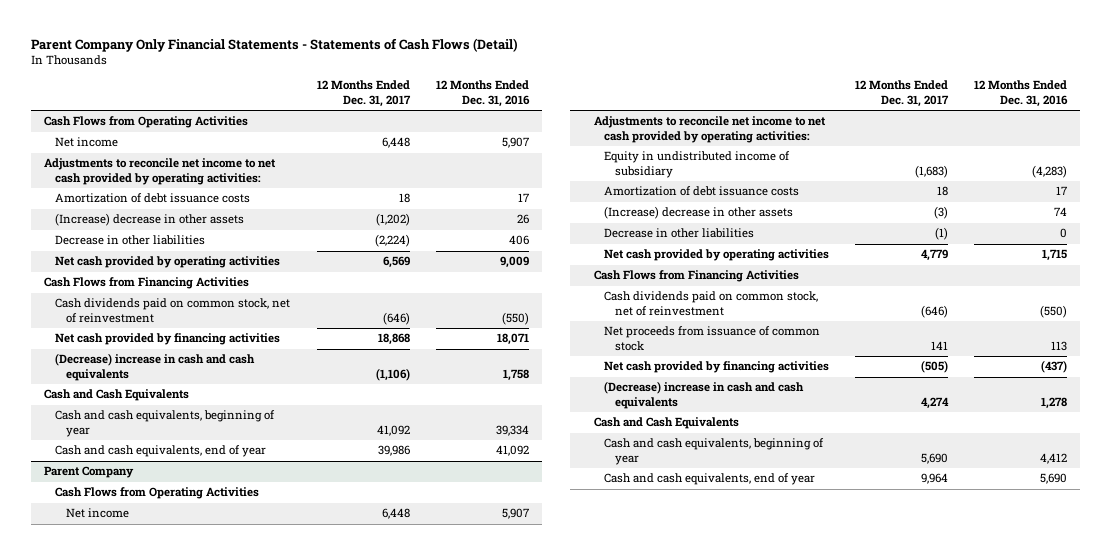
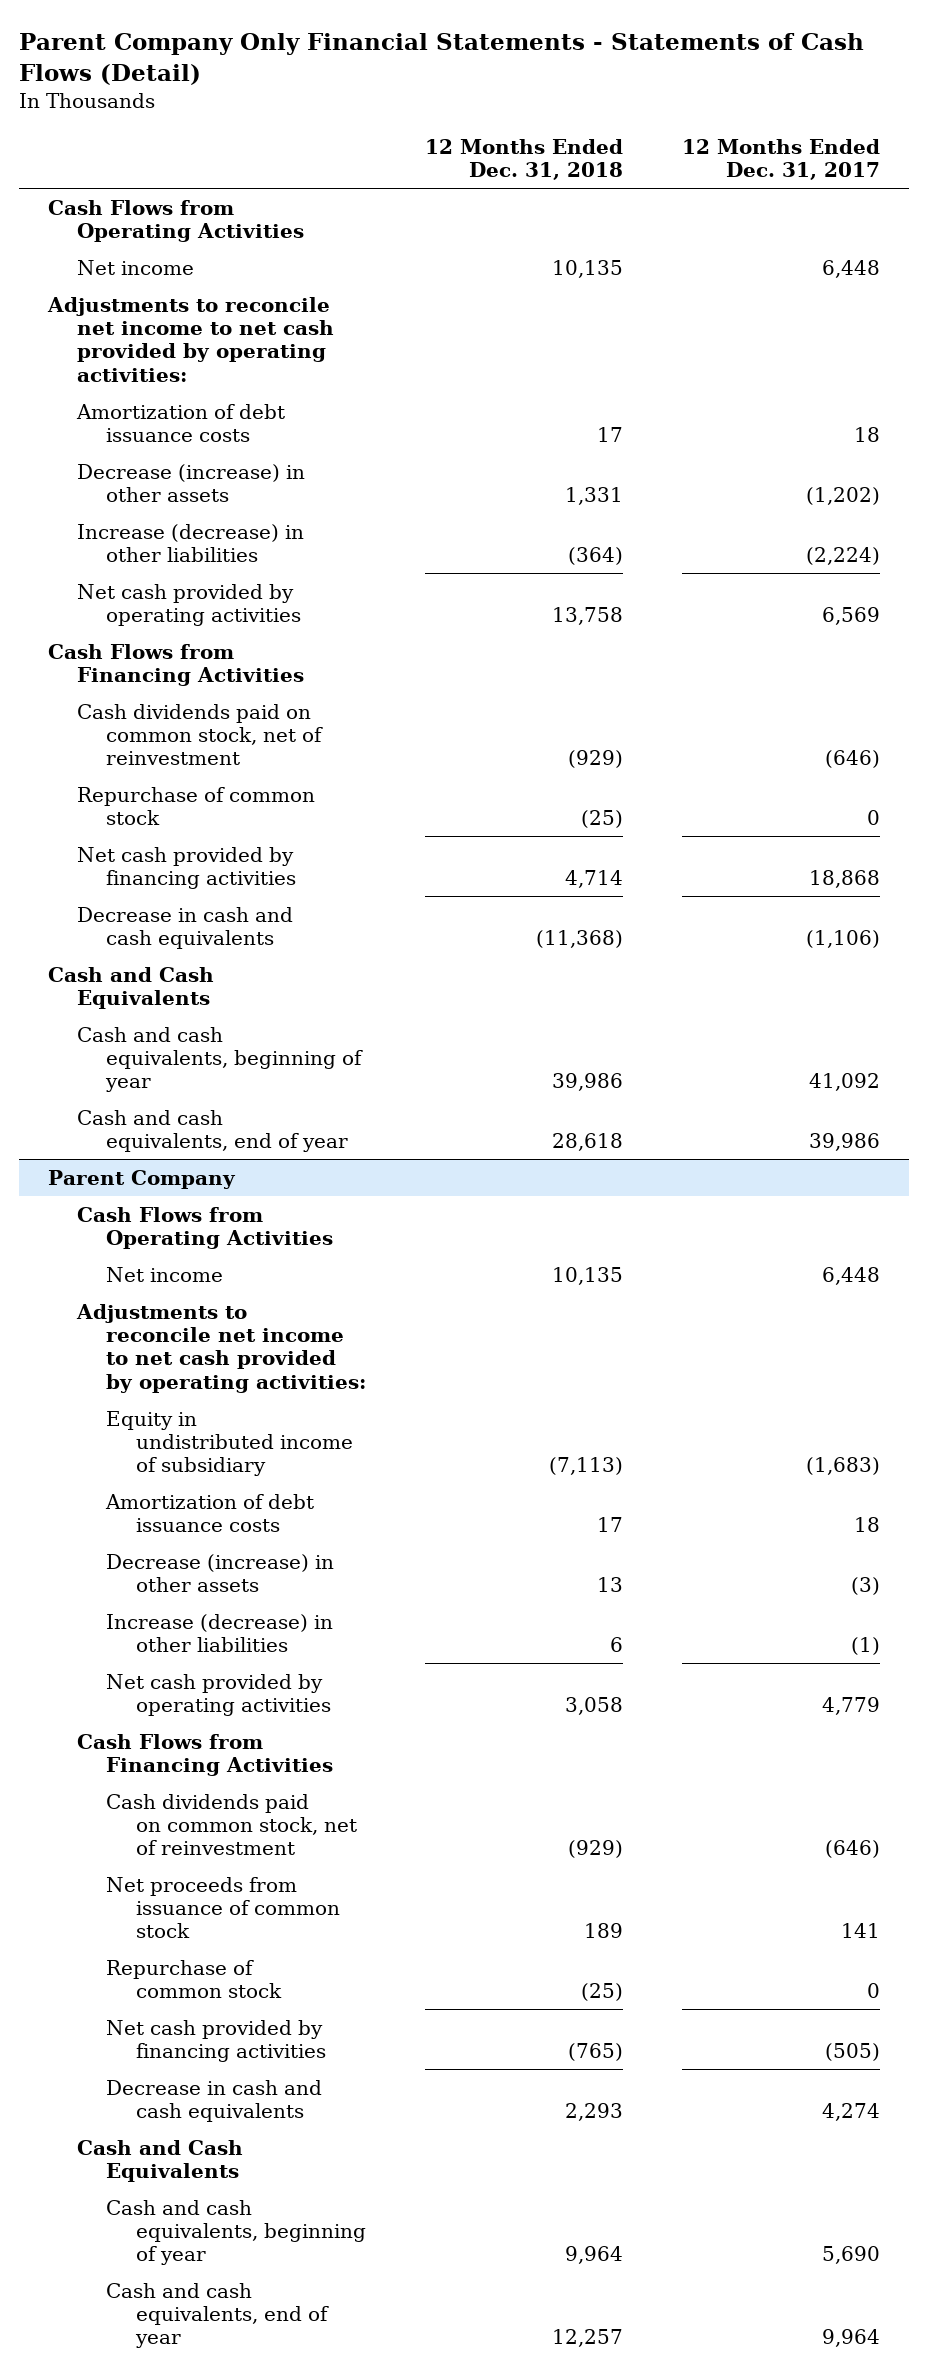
[435,80,530,107] 12 Months Ended Dec. 31, 2016 -> none
none -> [425,138,624,181] 12 Months Ended Dec. 31, 2018
[54,213,244,227] (Increase) decrease in other assets -> [77,463,306,502] Decrease (increase) in other assets
[54,235,205,246] Decrease in other liabilities -> [77,523,305,562] Increase (decrease) in other liabilities
none -> [77,786,316,825] Repurchase of common stock
[54,353,255,381] (Decrease) increase in cash and cash equivalents -> [77,906,294,949] Decrease in cash and cash equivalents
[604,206,794,220] (Increase) decrease in other assets -> [106,1553,335,1592] Decrease (increase) in other assets
[604,228,755,239] Decrease in other liabilities -> [106,1613,334,1652] Increase (decrease) in other liabilities
none -> [106,1959,282,1998] Repurchase of common stock
[604,381,805,409] (Decrease) increase in cash and cash equivalents -> [106,2079,323,2122] Decrease in cash and cash equivalents

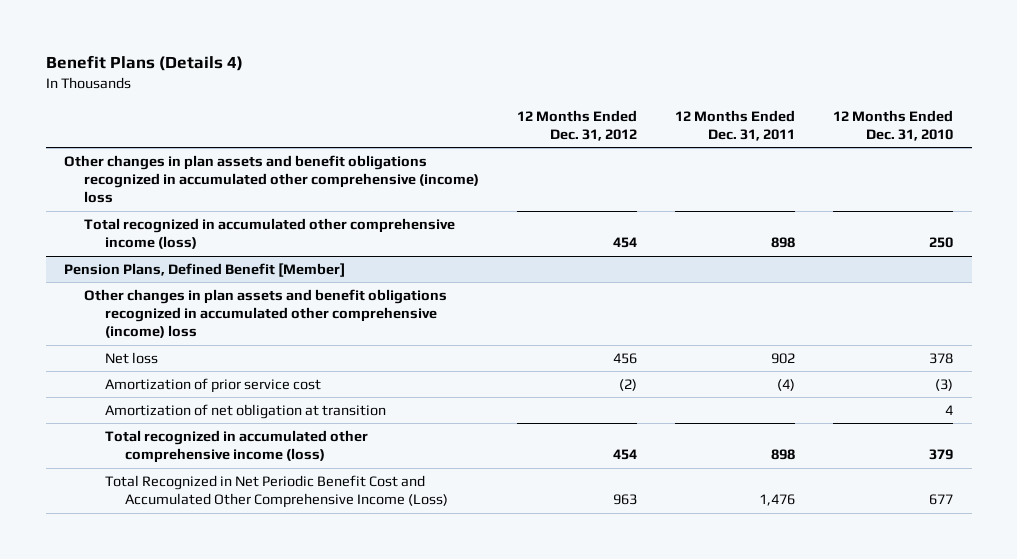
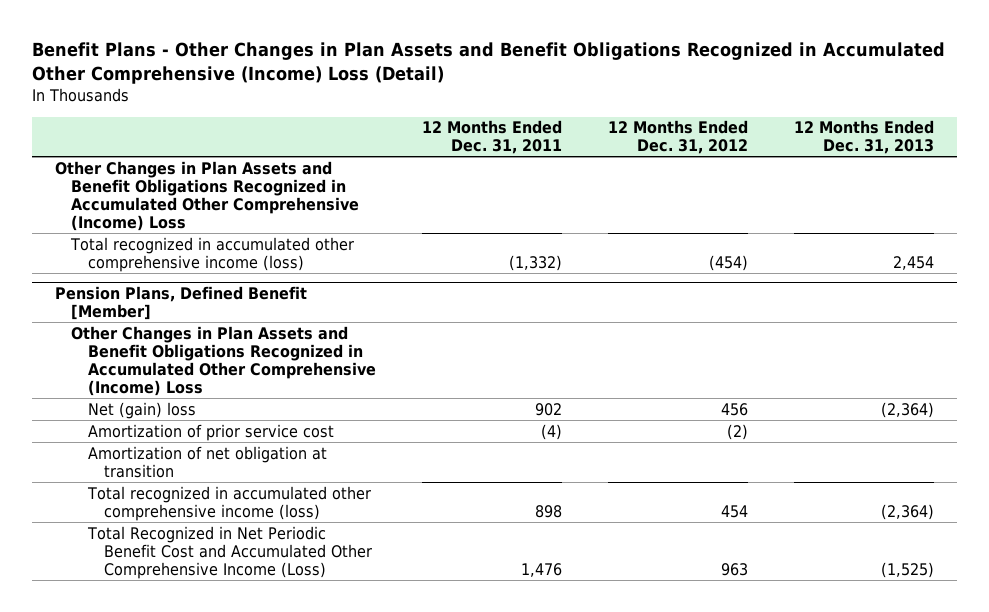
[45,55,243,72] Benefit Plans (Details 4) -> [32,42,946,85] Benefit Plans - Other Changes in Plan Assets and Benefit Obligations Recognized in Accumulated Other Comprehensive (Income) Loss (Detail)
[832,109,953,141] 12 Months Ended Dec. 31, 2010 -> none
none -> [793,120,934,155] 12 Months Ended Dec. 31, 2013
[64,154,480,204] Other changes in plan assets and benefit obligations recognized in accumulated other comprehensive (income) loss -> [55,160,360,231] Other Changes in Plan Assets and Benefit Obligations Recognized in Accumulated Other Comprehensive (Income) Loss
[613,237,638,249] 454 -> [708,254,748,271] (454)
[771,237,796,249] 898 -> [508,254,562,271] (1,332)
[84,288,448,339] Other changes in plan assets and benefit obligations recognized in accumulated other comprehensive (income) loss -> [71,325,376,396] Other Changes in Plan Assets and Benefit Obligations Recognized in Accumulated Other Comprehensive (Income) Loss
[104,351,158,364] Net loss -> [87,401,196,419] Net (gain) loss

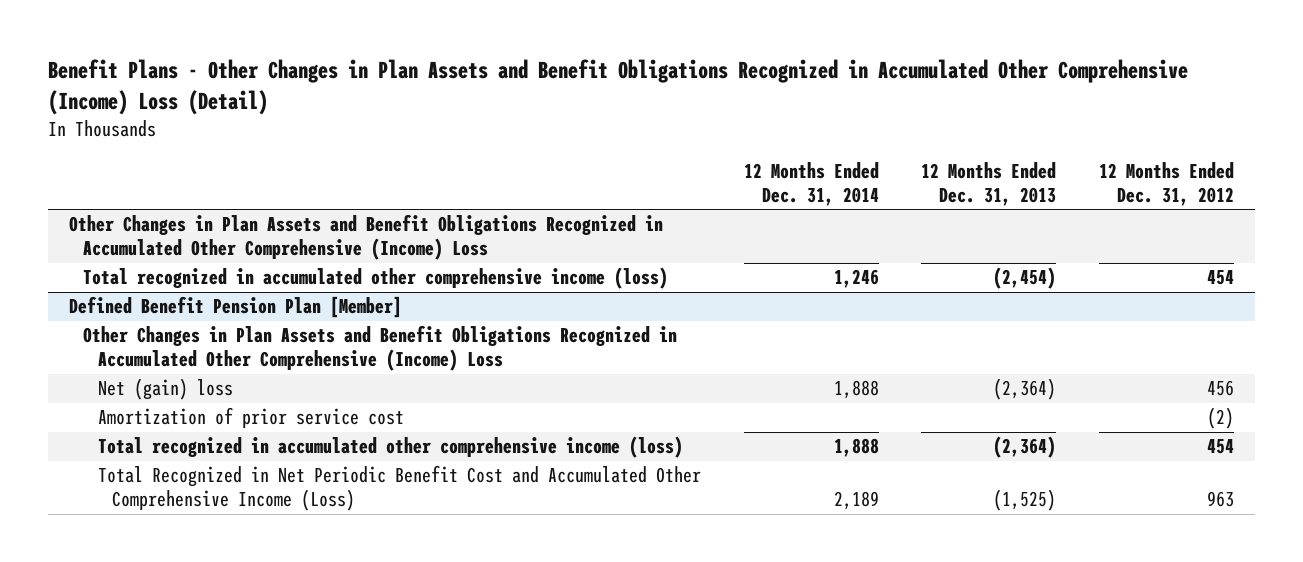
[421,120,562,155] 12 Months Ended Dec. 31, 2011 -> none
none -> [743,161,879,206] 12 Months Ended Dec. 31, 2014
[708,254,748,271] (454) -> [1206,270,1234,286] 454
[892,255,934,270] 2,454 -> [993,267,1057,290] (2,454)
[55,285,308,320] Pension Plans, Defined Benefit [Member] -> [68,296,402,319] Defined Benefit Pension Plan [Member]
[87,445,327,478] Amortization of net obligation at transition -> none

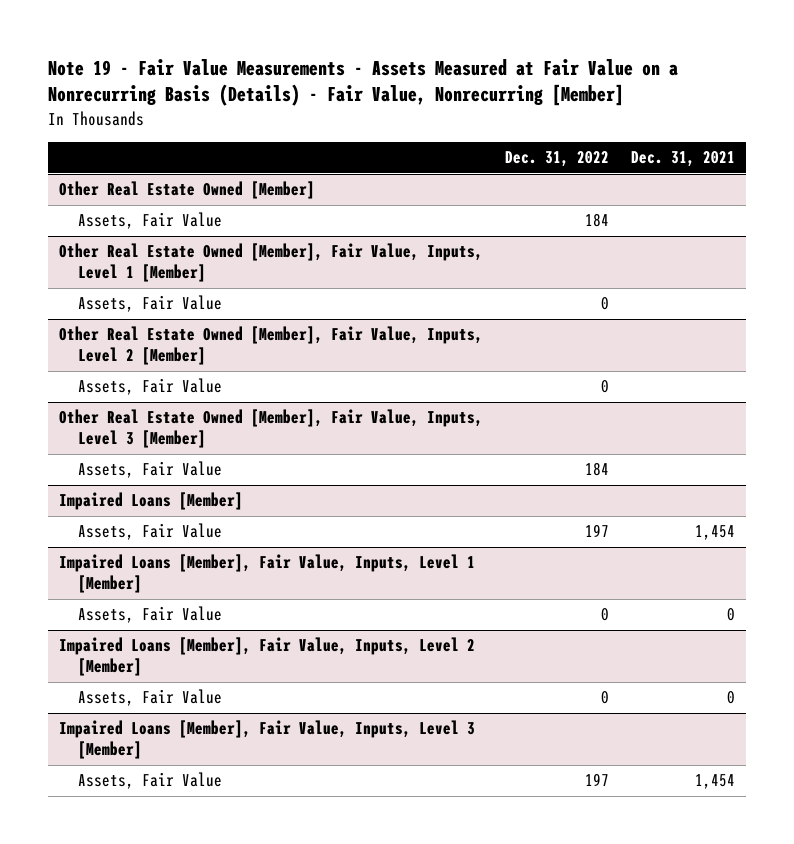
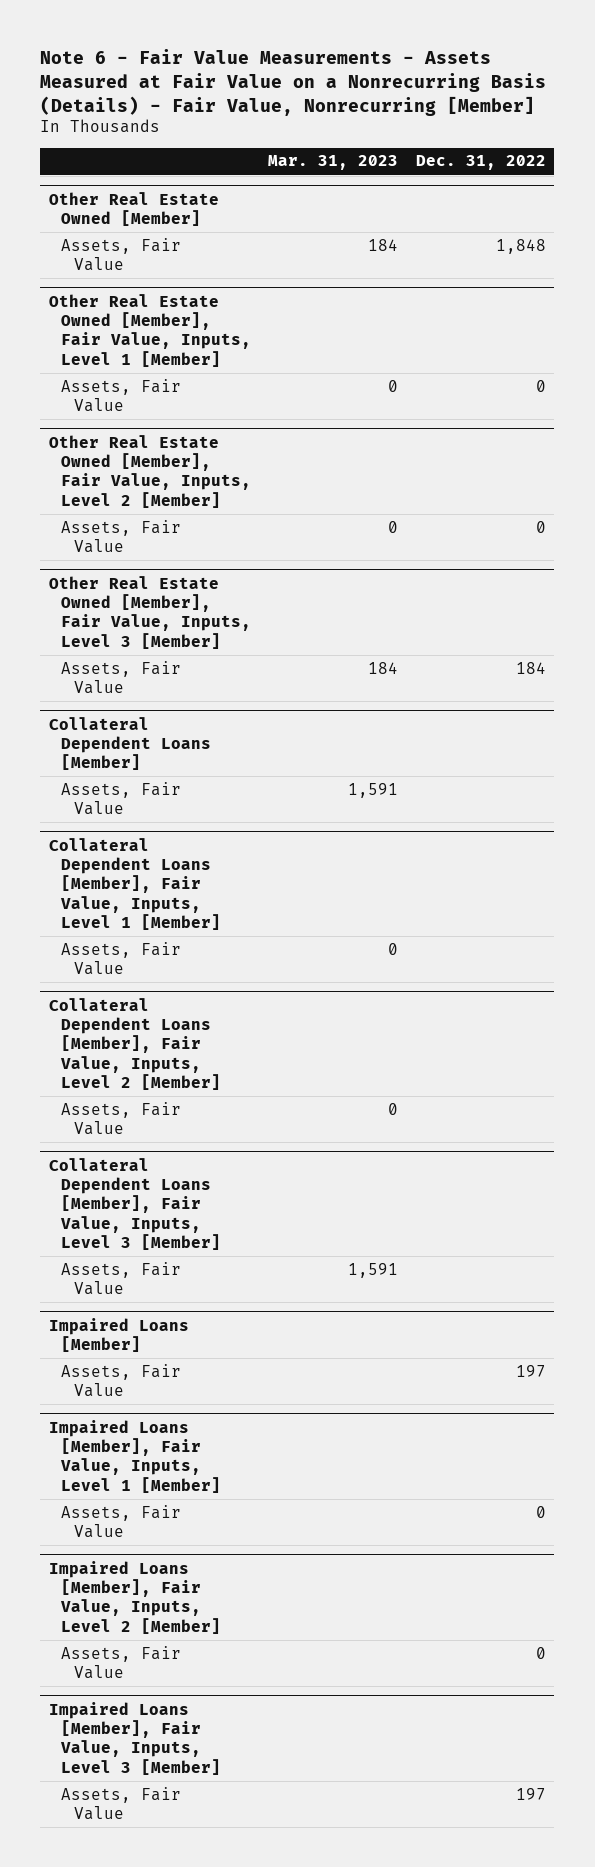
[47,58,678,107] Note 19 - Fair Value Measurements - Assets Measured at Fair Value on a Nonrecurring Basis (Details) - Fair Value, Nonrecurring [Member] -> [40,49,547,116] Note 6 - Fair Value Measurements - Assets Measured at Fair Value on a Nonrecurring Basis (Details) - Fair Value, Nonrecurring [Member]
[630,151,735,168] Dec. 31, 2021 -> none
none -> [268,155,399,171] Mar. 31, 2023
[584,213,609,228] 184 -> [495,238,546,254] 1,848
none -> [48,716,212,771] Collateral Dependent Loans [Member]
none -> [61,781,182,816] Assets, Fair Value
none -> [48,837,222,930] Collateral Dependent Loans [Member], Fair Value, Inputs, Level 1 [Member]
none -> [61,941,182,976] Assets, Fair Value
none -> [48,997,222,1090] Collateral Dependent Loans [Member], Fair Value, Inputs, Level 2 [Member]
none -> [61,1101,182,1136] Assets, Fair Value
none -> [48,1157,222,1250] Collateral Dependent Loans [Member], Fair Value, Inputs, Level 3 [Member]
none -> [61,1261,182,1296] Assets, Fair Value

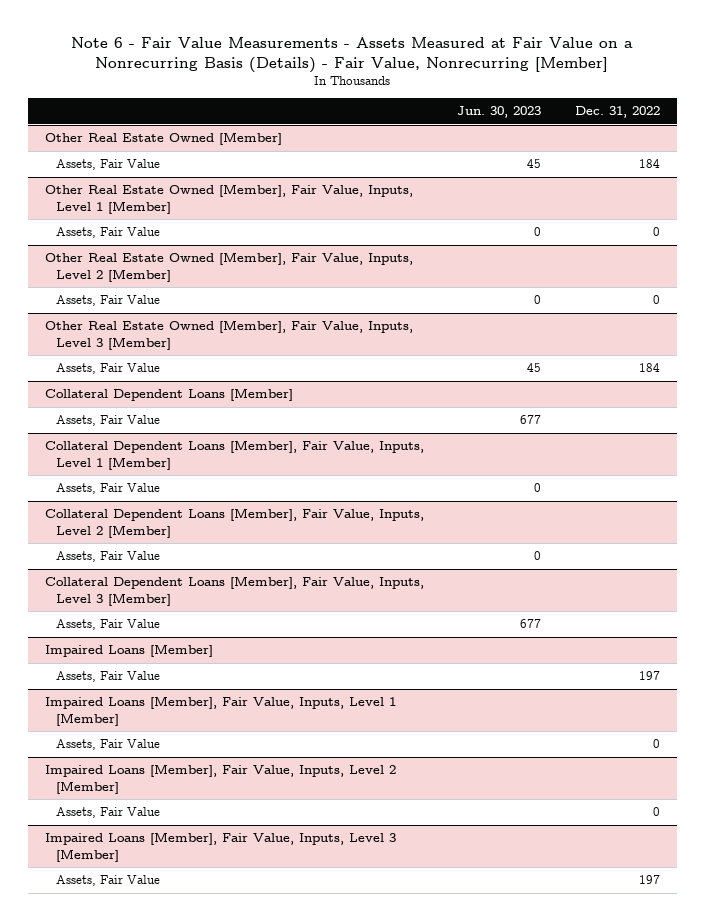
[268,155,399,171] Mar. 31, 2023 -> none
none -> [457,106,542,119] Jun. 30, 2023
[495,238,546,254] 1,848 -> [638,159,660,169] 184

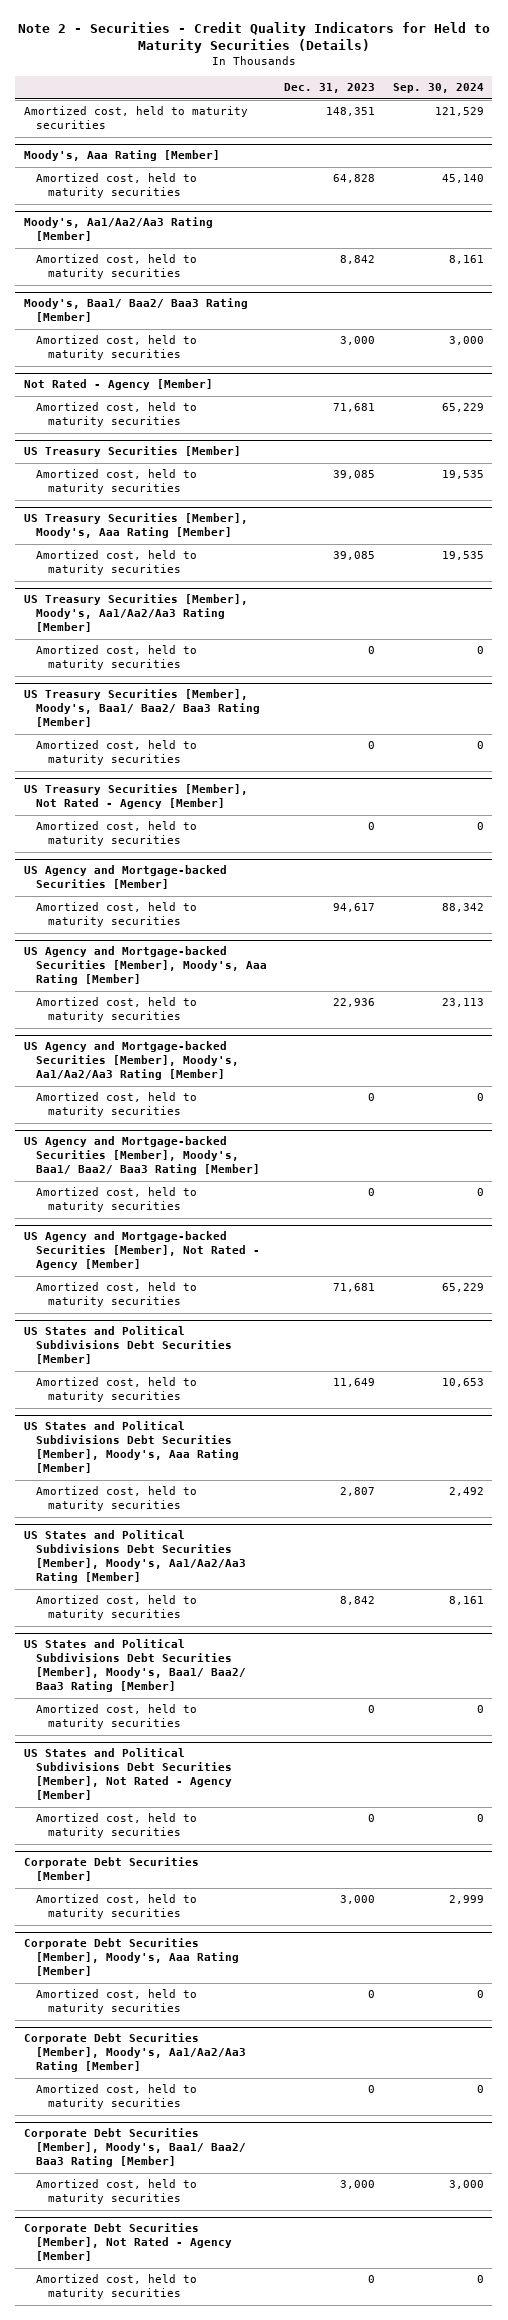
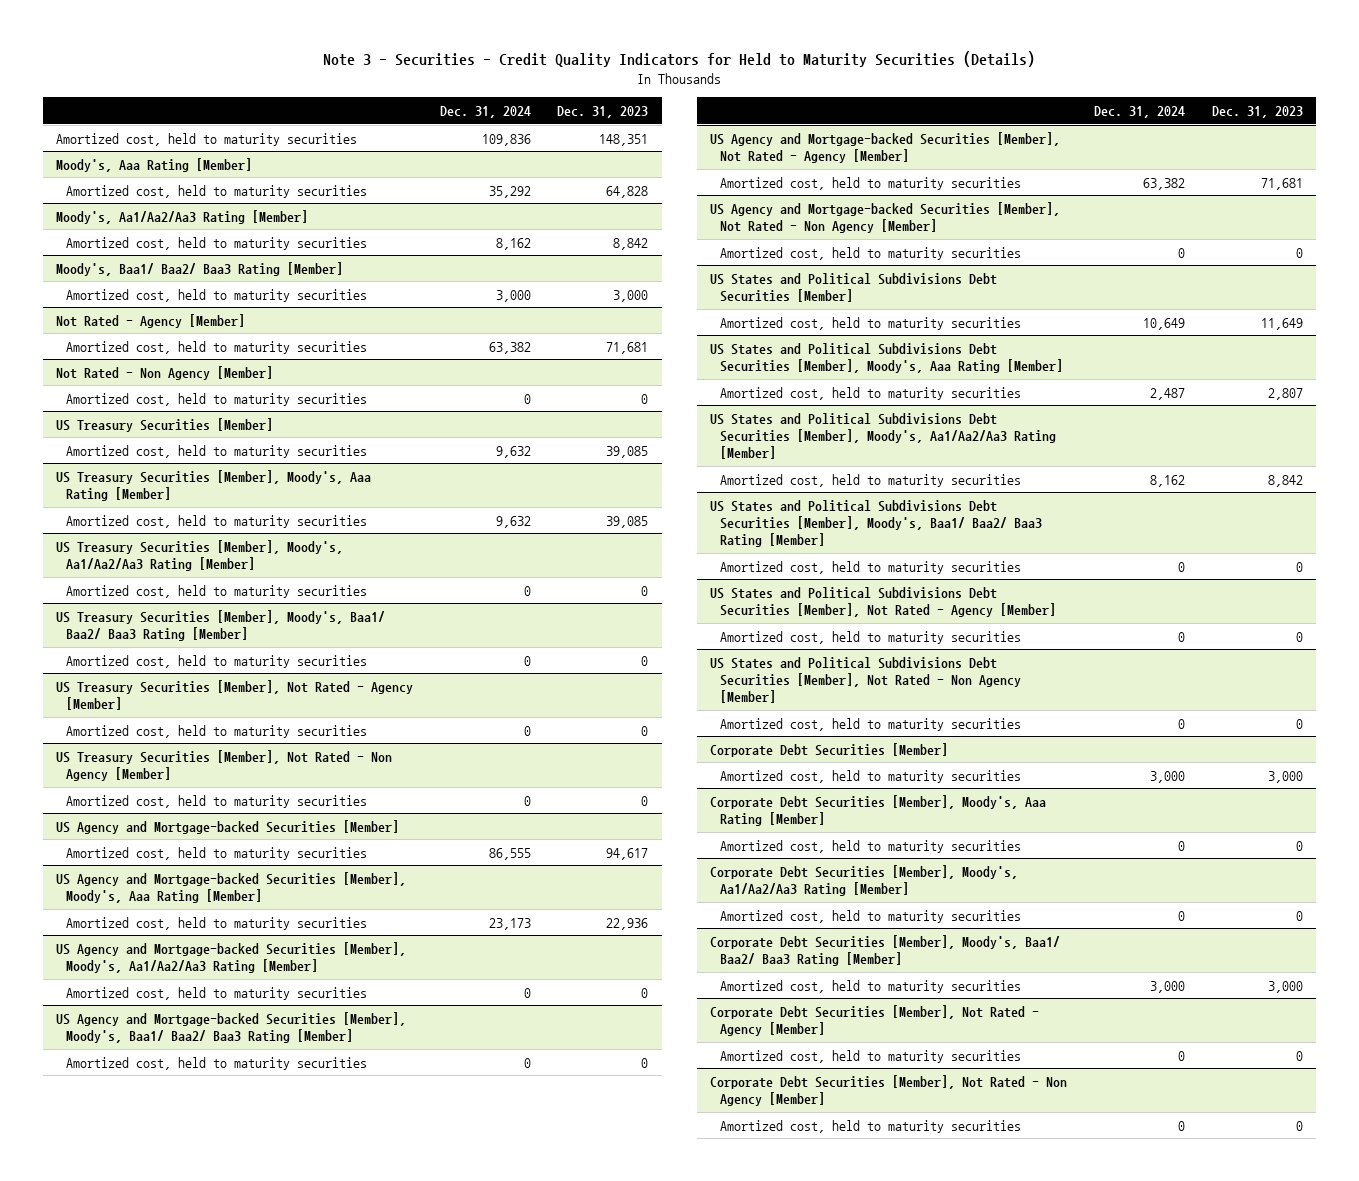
[17,21,490,53] Note 2 - Securities - Credit Quality Indicators for Held to Maturity Securities (Details) -> [323,51,1036,68] Note 3 - Securities - Credit Quality Indicators for Held to Maturity Securities (Details)
[392,83,484,94] Sep. 30, 2024 -> none
none -> [439,106,531,119] Dec. 31, 2024
none -> [55,365,273,380] Not Rated - Non Agency [Member]
none -> [65,392,367,406] Amortized cost, held to maturity securities
none -> [55,749,392,781] US Treasury Securities [Member], Not Rated - Non Agency [Member]
none -> [65,794,367,808] Amortized cost, held to maturity securities
none -> [710,201,1061,233] US Agency and Mortgage-backed Securities [Member], Not Rated - Non Agency [Member]
none -> [720,246,1022,260] Amortized cost, held to maturity securities
none -> [710,656,1022,704] US States and Political Subdivisions Debt Securities [Member], Not Rated - Non Agency [Member]
none -> [720,717,1022,731] Amortized cost, held to maturity securities
none -> [710,1074,1068,1106] Corporate Debt Securities [Member], Not Rated - Non Agency [Member]
none -> [720,1119,1022,1133] Amortized cost, held to maturity securities

